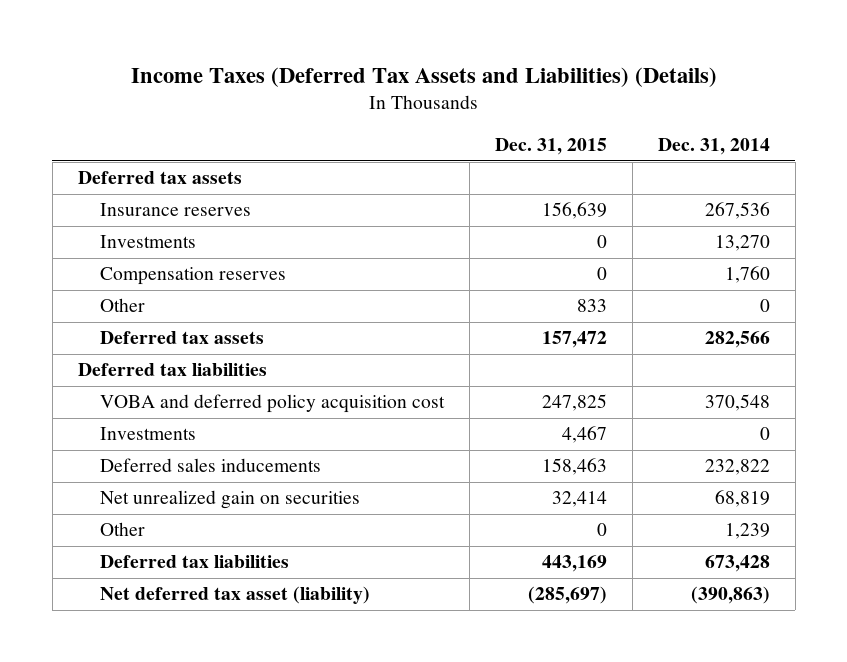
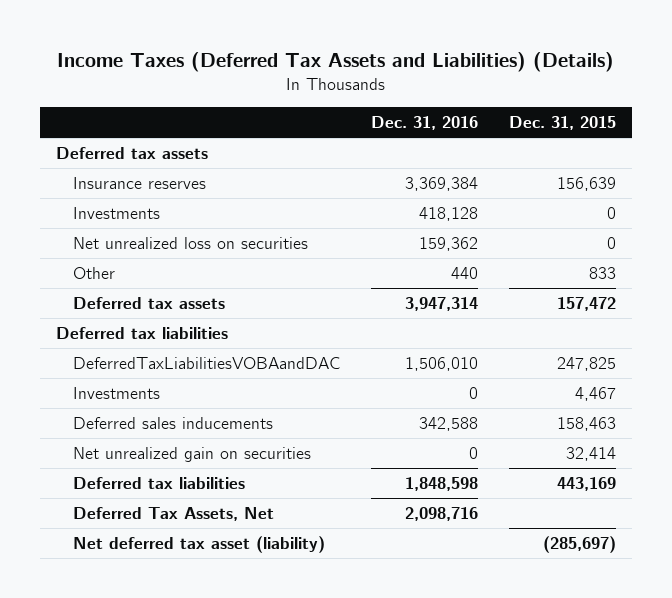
[657,138,770,156] Dec. 31, 2014 -> none
none -> [371,115,479,130] Dec. 31, 2016
[99,267,286,286] Compensation reserves -> [73,236,309,249] Net unrealized loss on securities
[99,394,445,414] VOBA and deferred policy acquisition cost -> [73,356,341,369] DeferredTaxLiabilitiesVOBAandDAC
[99,522,145,537] Other -> none
none -> [73,506,275,521] Deferred Tax Assets, Net

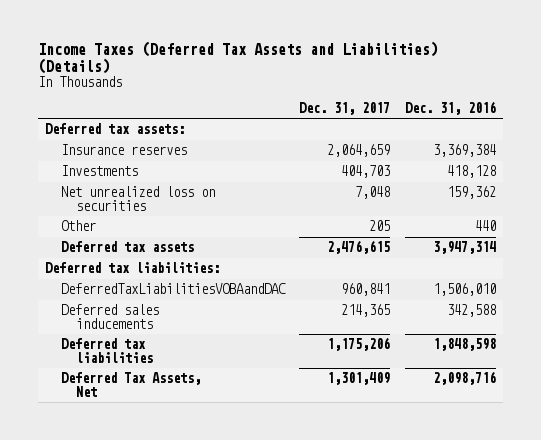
[509,115,617,130] Dec. 31, 2015 -> none
none -> [299,102,391,116] Dec. 31, 2017
[55,146,208,159] Deferred tax assets -> [45,123,186,135] Deferred tax assets:
[55,326,228,339] Deferred tax liabilities -> [45,262,221,274] Deferred tax liabilities:
[73,386,161,399] Investments -> none
[73,446,312,462] Net unrealized gain on securities -> none
[73,535,326,553] Net deferred tax asset (liability) -> none

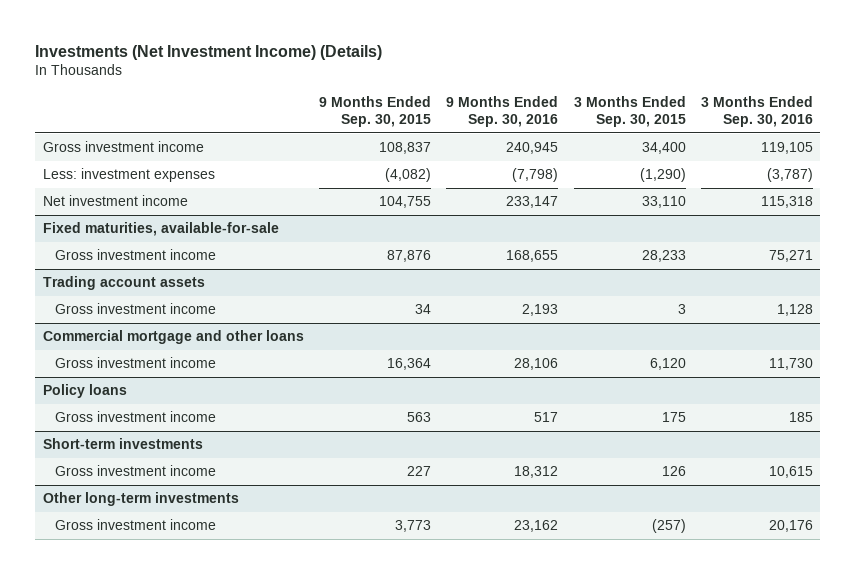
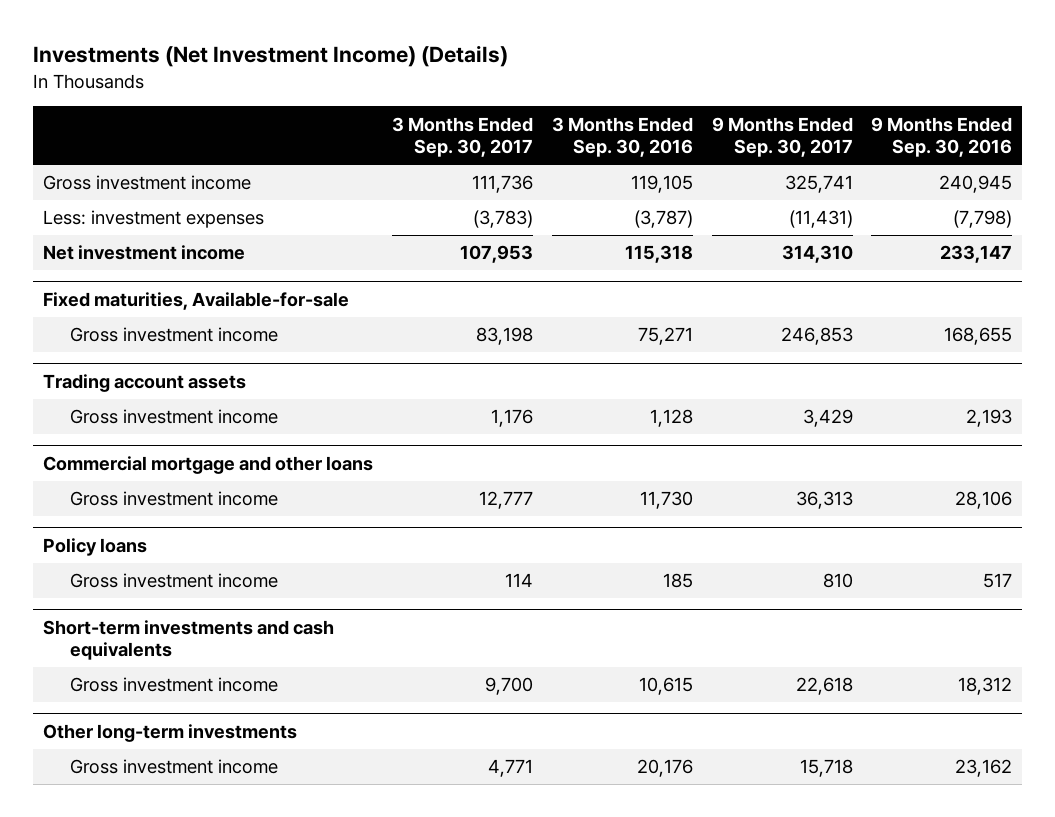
[319,96,432,128] 9 Months Ended Sep. 30, 2015 -> none
[573,96,686,128] 3 Months Ended Sep. 30, 2015 -> none
none -> [391,116,533,158] 3 Months Ended Sep. 30, 2017
none -> [711,116,853,158] 9 Months Ended Sep. 30, 2017
[42,222,279,237] Fixed maturities, available-for-sale -> [42,291,349,310] Fixed maturities, Available-for-sale
[42,438,203,450] Short-term investments -> [42,619,334,661] Short-term investments and cash equivalents

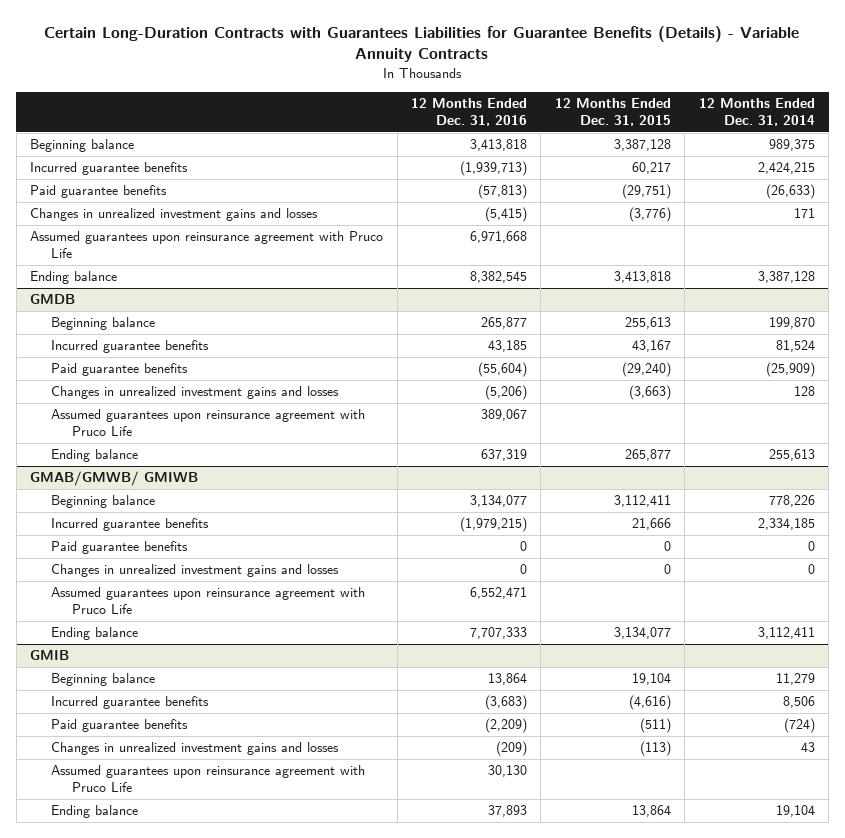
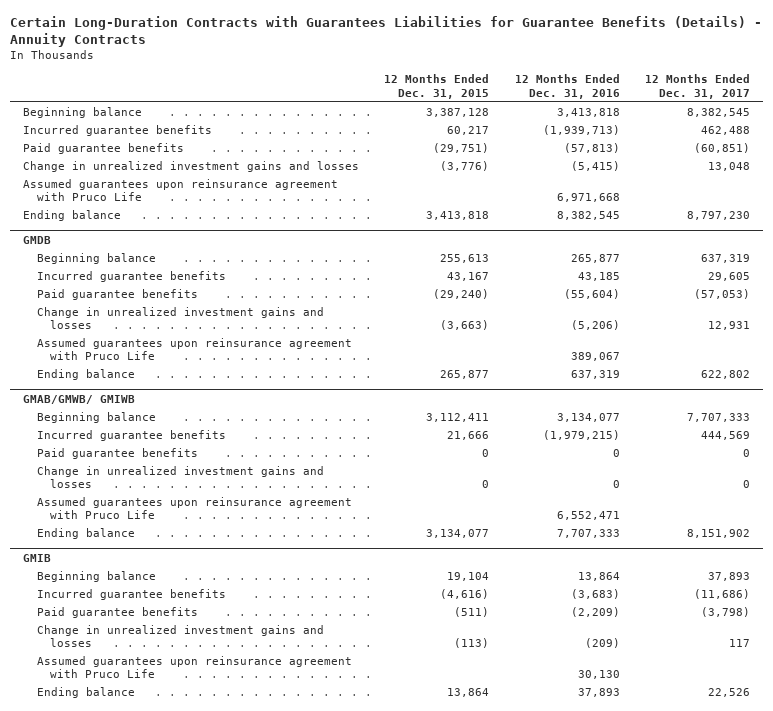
[44,25,800,63] Certain Long-Duration Contracts with Guarantees Liabilities for Guarantee Benefits (Details) - Variable Annuity Contracts -> [10,16,763,48] Certain Long-Duration Contracts with Guarantees Liabilities for Guarantee Benefits (Details) - Annuity Contracts
[698,97,815,127] 12 Months Ended Dec. 31, 2014 -> none
none -> [645,74,751,99] 12 Months Ended Dec. 31, 2017
[30,208,319,222] Changes in unrealized investment gains and losses -> [22,160,359,172] Change in unrealized investment gains and losses
[51,386,340,400] Changes in unrealized investment gains and losses -> [36,306,324,330] Change in unrealized investment gains and losses
[51,564,340,578] Changes in unrealized investment gains and losses -> [36,465,324,489] Change in unrealized investment gains and losses
[51,742,340,756] Changes in unrealized investment gains and losses -> [36,624,324,648] Change in unrealized investment gains and losses

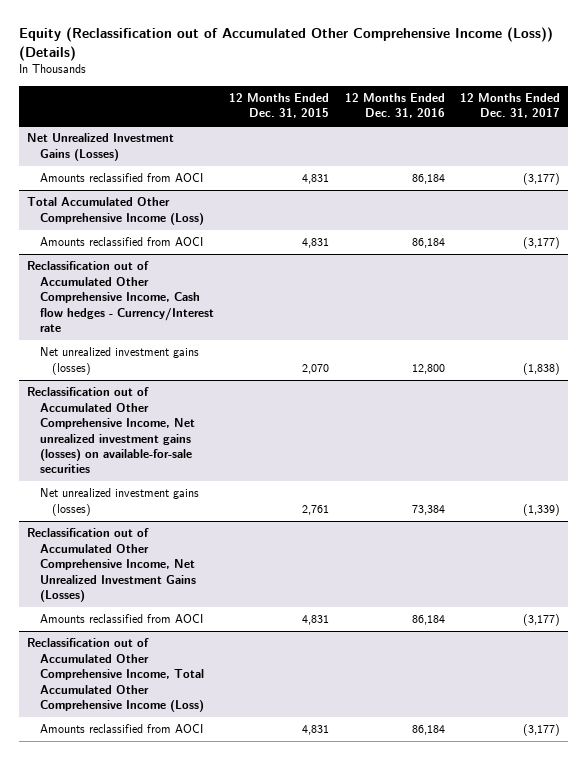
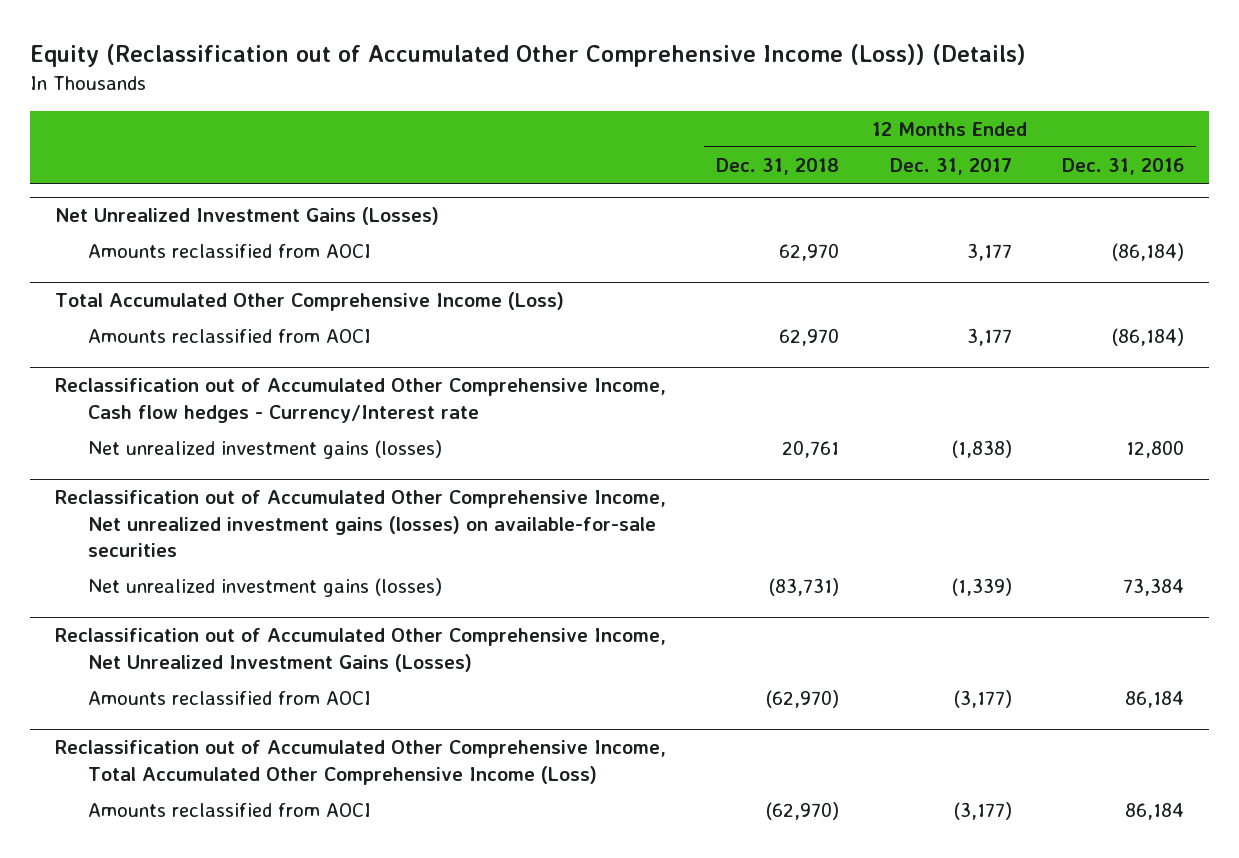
[229,92,330,119] 12 Months Ended Dec. 31, 2015 -> none
none -> [716,157,840,175] Dec. 31, 2018
[411,174,445,185] 86,184 -> [1111,243,1184,262] (86,184)
[523,173,561,186] (3,177) -> [966,243,1012,262] 3,177
[411,238,445,249] 86,184 -> [1111,328,1184,347] (86,184)
[523,237,561,250] (3,177) -> [966,328,1012,347] 3,177

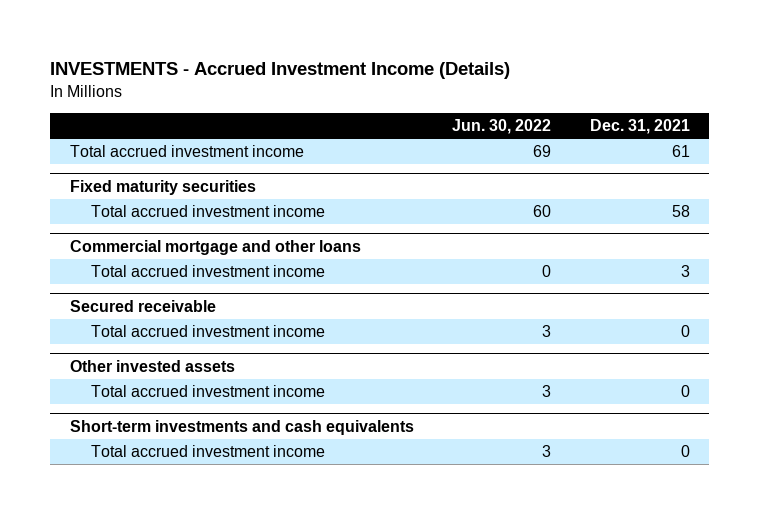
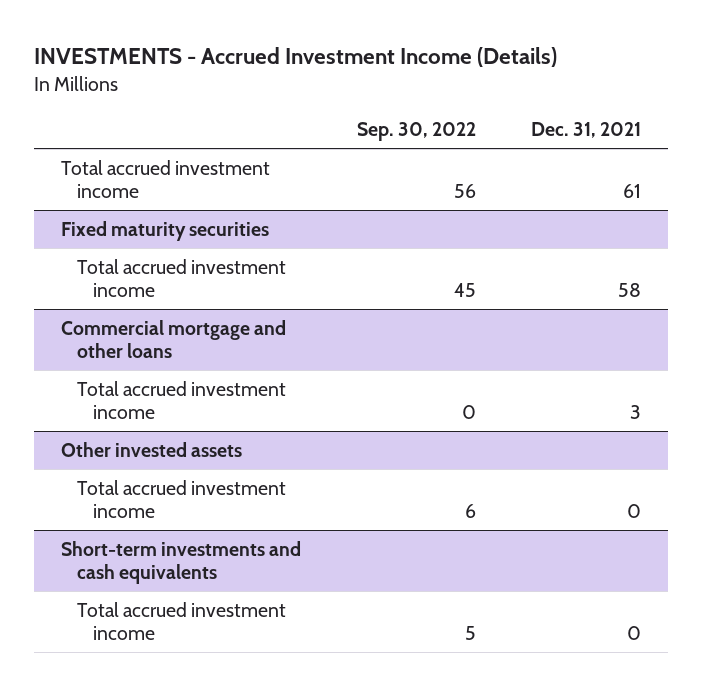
[452,118,552,134] Jun. 30, 2022 -> none
none -> [356,122,476,142] Sep. 30, 2022
[69,299,216,312] Secured receivable -> none
[91,325,326,338] Total accrued investment income -> none

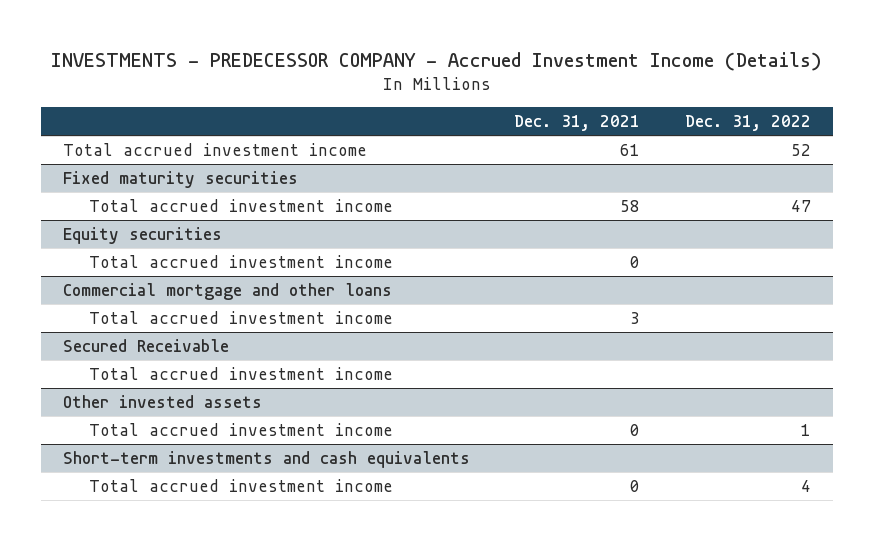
[33,47,557,68] INVESTMENTS - Accrued Investment Income (Details) -> [50,52,822,72] INVESTMENTS - PREDECESSOR COMPANY - Accrued Investment Income (Details)
[356,122,476,142] Sep. 30, 2022 -> none
none -> [684,115,811,132] Dec. 31, 2022
none -> [63,226,223,244] Equity securities
none -> [89,254,394,268] Total accrued investment income
none -> [63,338,230,352] Secured Receivable
none -> [89,366,394,380] Total accrued investment income

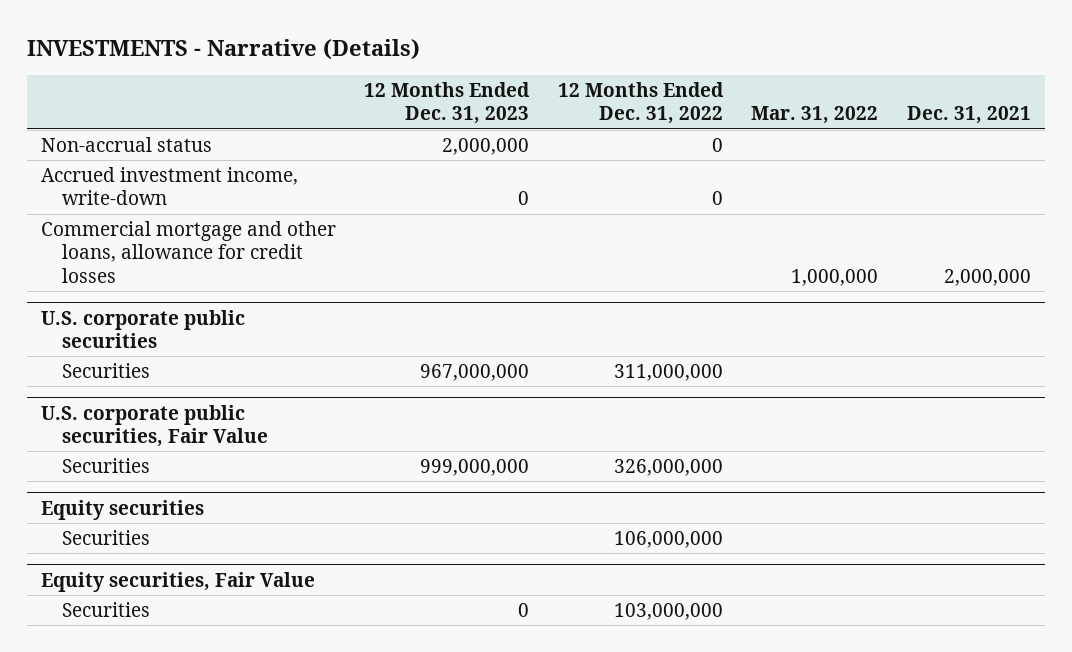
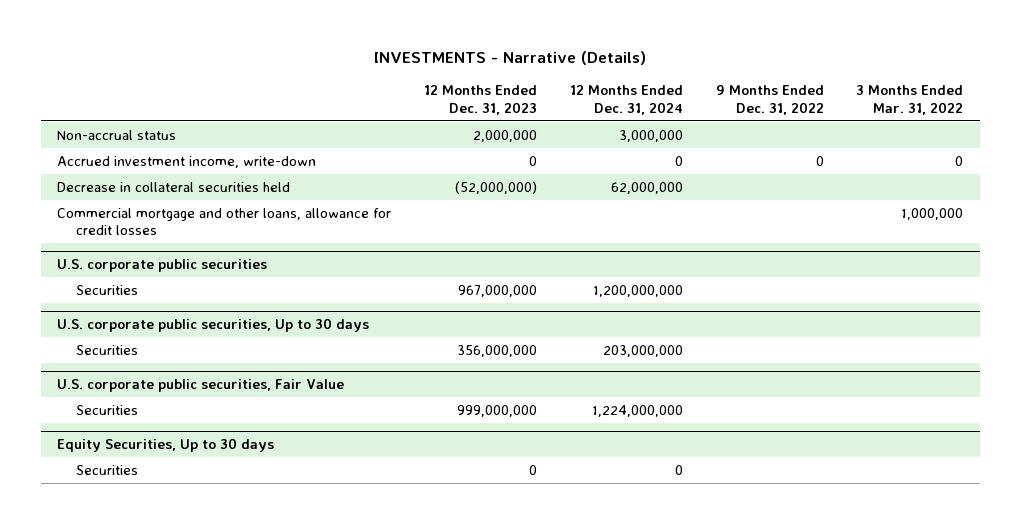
[557,82,724,125] 12 Months Ended Dec. 31, 2022 -> none
[751,106,879,125] Mar. 31, 2022 -> none
[907,106,1032,125] Dec. 31, 2021 -> none
none -> [569,85,683,115] 12 Months Ended Dec. 31, 2024
none -> [715,85,824,115] 9 Months Ended Dec. 31, 2022
none -> [856,85,964,115] 3 Months Ended Mar. 31, 2022
none -> [57,181,291,192] Decrease in collateral securities held
none -> [57,318,370,333] U.S. corporate public securities, Up to 30 days
none -> [76,344,139,355] Securities
[40,499,204,520] Equity securities -> none
[62,530,151,546] Securities -> none
[40,571,315,592] Equity securities, Fair Value -> none
none -> [57,438,275,453] Equity Securities, Up to 30 days

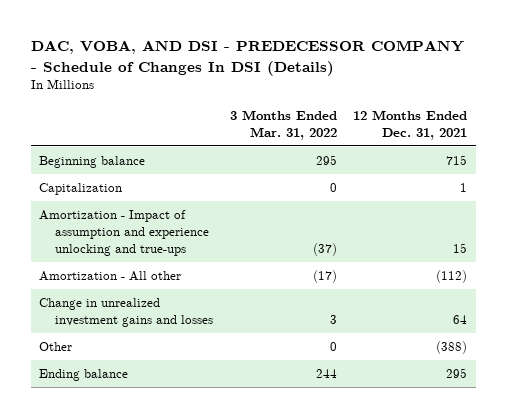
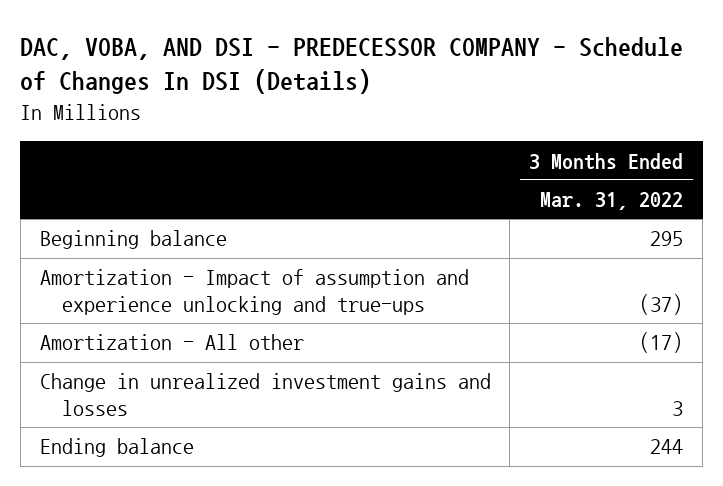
[353,110,468,141] 12 Months Ended Dec. 31, 2021 -> none
[39,182,123,195] Capitalization -> none
[39,341,73,351] Other -> none

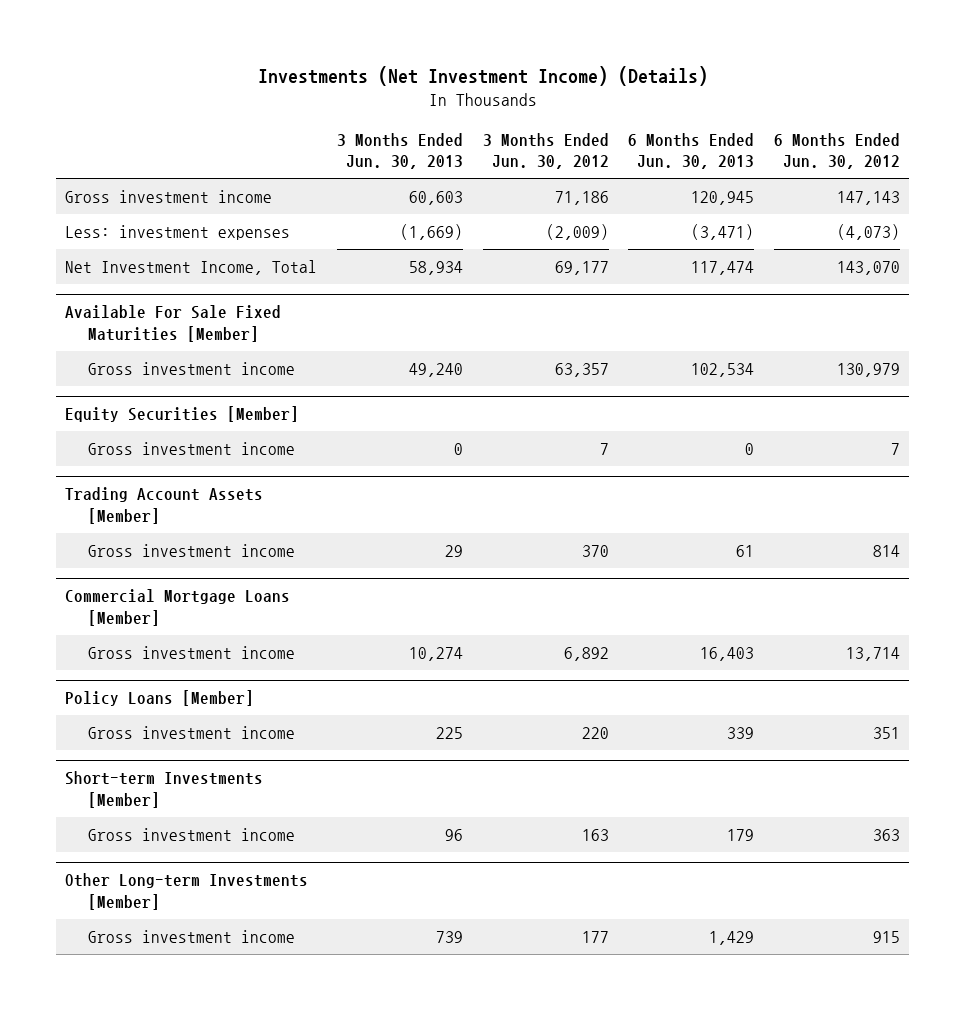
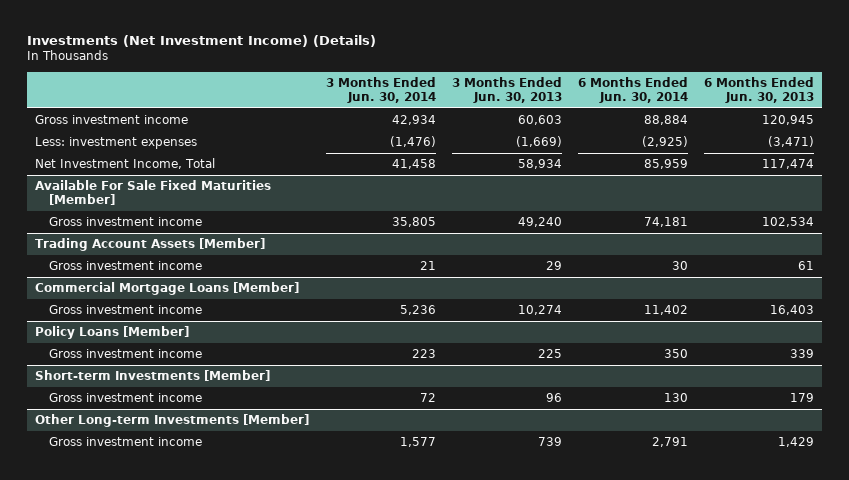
[482,132,609,170] 3 Months Ended Jun. 30, 2012 -> none
[773,132,900,170] 6 Months Ended Jun. 30, 2012 -> none
none -> [325,76,436,103] 3 Months Ended Jun. 30, 2014
none -> [577,76,688,103] 6 Months Ended Jun. 30, 2014
[65,406,300,423] Equity Securities [Member] -> none
[88,441,296,455] Gross investment income -> none

